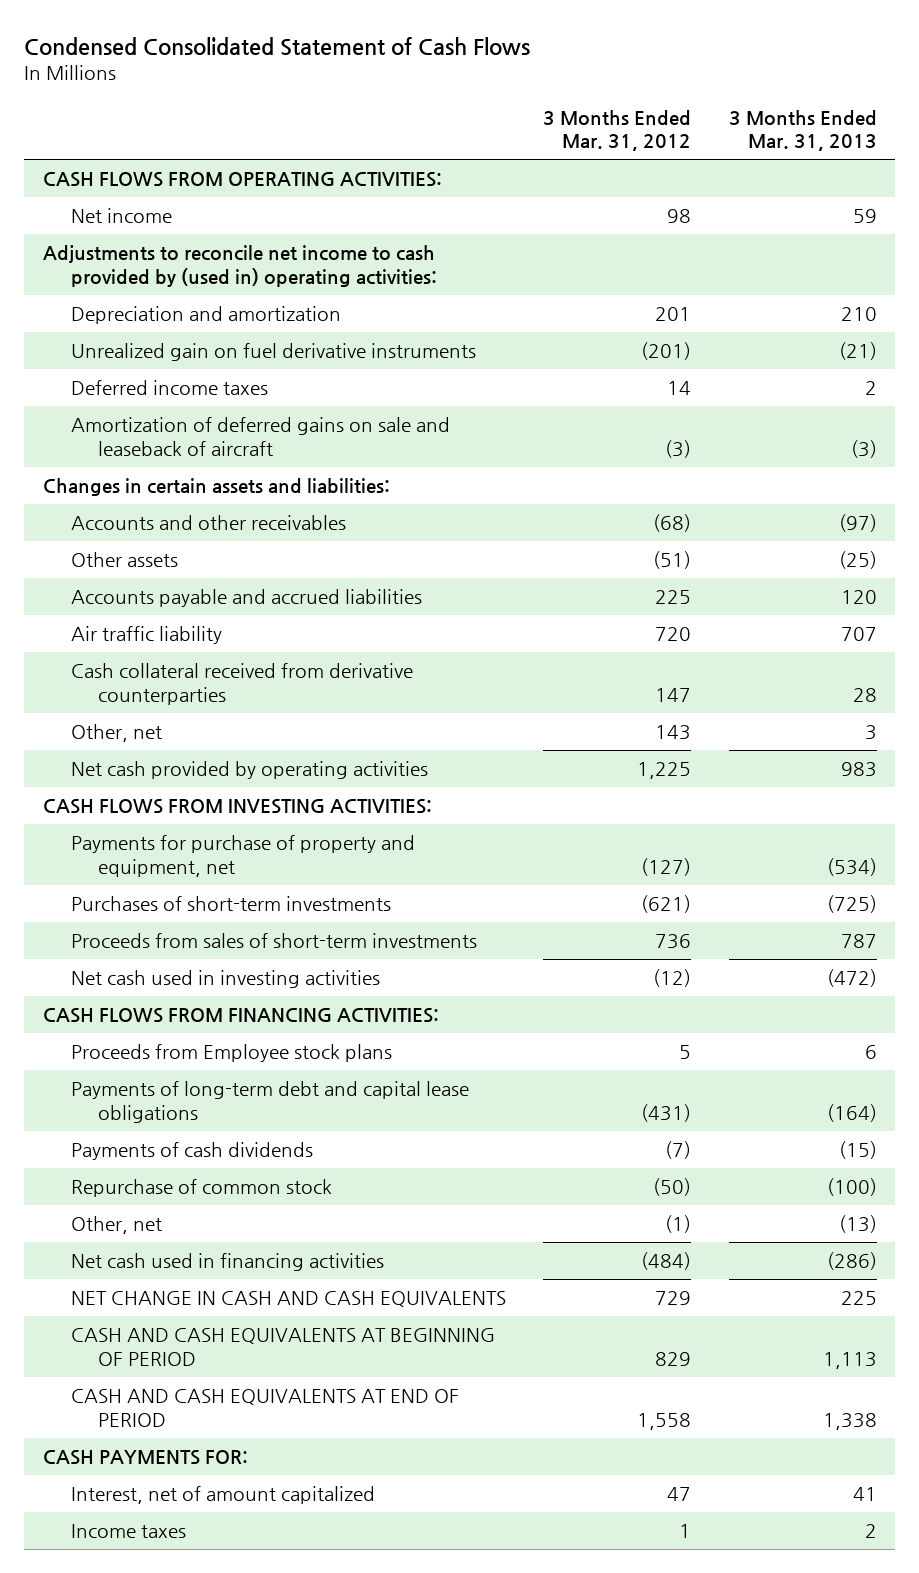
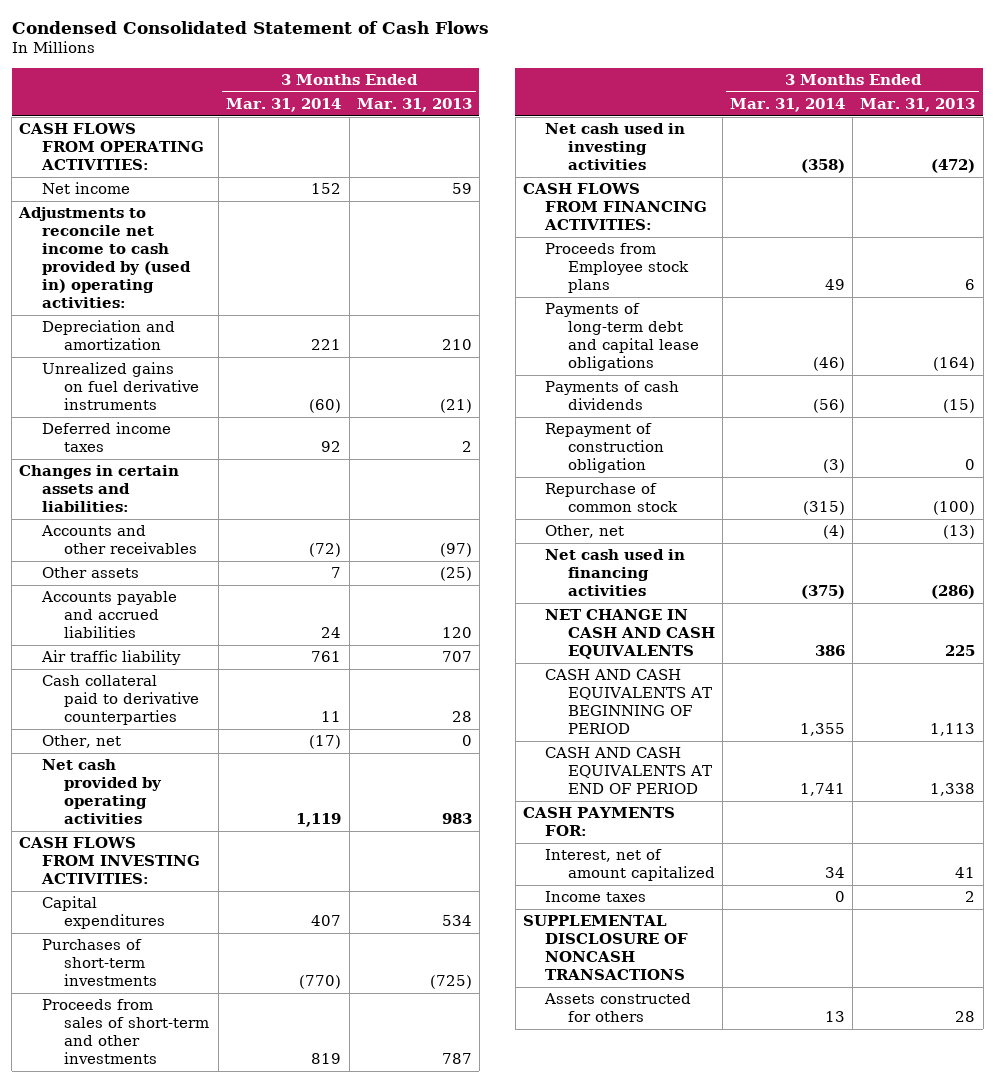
[543,109,692,152] 3 Months Ended Mar. 31, 2012 -> none
none -> [226,97,342,112] Mar. 31, 2014
[70,343,476,362] Unrealized gain on fuel derivative instruments -> [41,362,199,411] Unrealized gains on fuel derivative instruments
[70,417,450,456] Amortization of deferred gains on sale and leaseback of aircraft -> none
[70,663,413,705] Cash collateral received from derivative counterparties -> [41,675,199,726] Cash collateral paid to derivative counterparties
[864,725,877,741] 3 -> [461,735,472,747] 0
[70,835,415,877] Payments for purchase of property and equipment, net -> none
none -> [41,896,165,930] Capital expenditures
[70,933,477,949] Proceeds from sales of short-term investments -> [41,999,209,1065] Proceeds from sales of short-term and other investments
none -> [545,423,664,474] Repayment of construction obligation
none -> [523,915,689,981] SUPPLEMENTAL DISCLOSURE OF NONCASH TRANSACTIONS
none -> [544,993,692,1023] Assets constructed for others

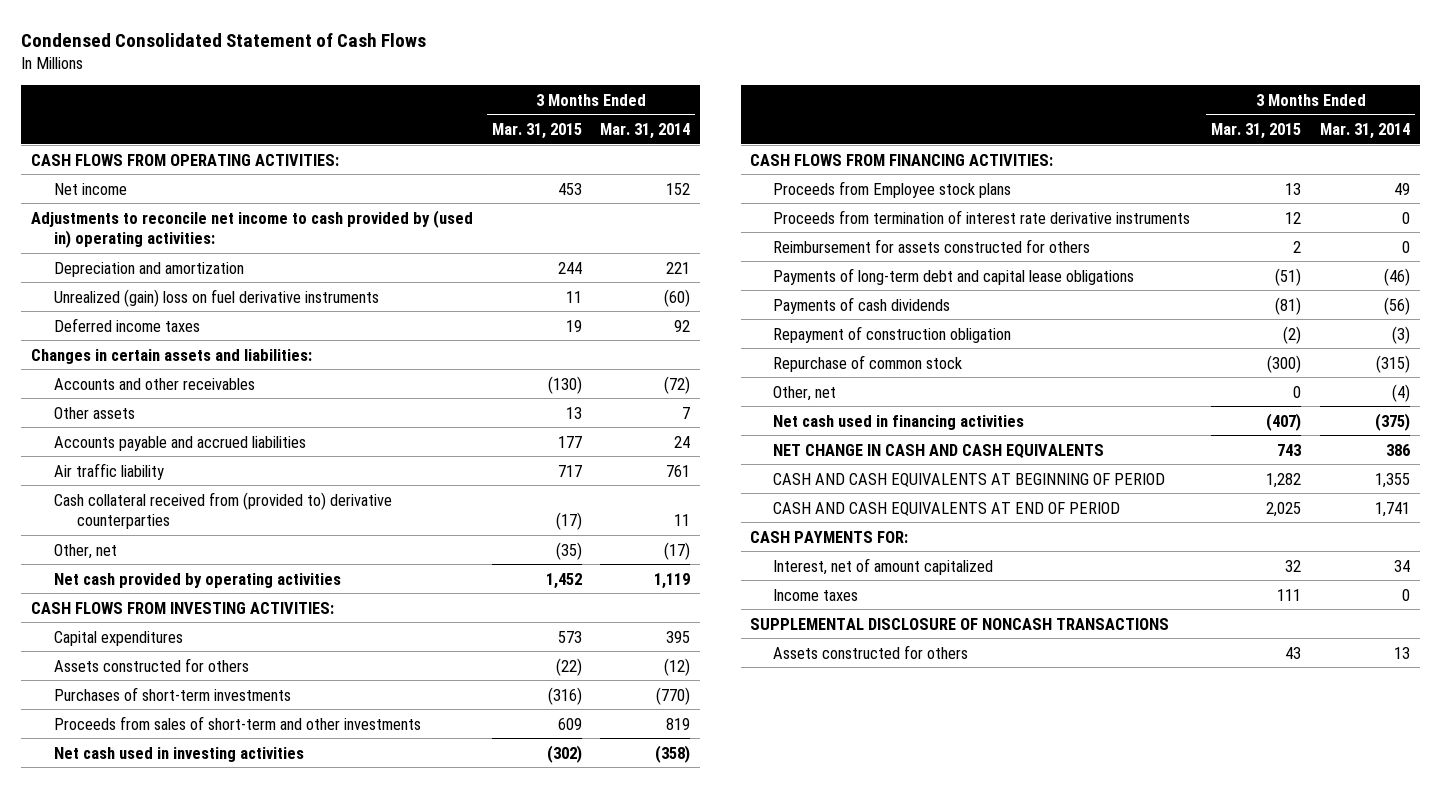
[356,97,472,112] Mar. 31, 2013 -> none
none -> [491,123,582,140] Mar. 31, 2015
[41,362,199,411] Unrealized gains on fuel derivative instruments -> [53,288,379,307] Unrealized (gain) loss on fuel derivative instruments
[41,675,199,726] Cash collateral paid to derivative counterparties -> [53,491,392,530] Cash collateral received from (provided to) derivative counterparties
[311,915,342,927] 407 -> [666,630,691,643] 395
none -> [53,657,249,672] Assets constructed for others
none -> [773,209,1191,224] Proceeds from termination of interest rate derivative instruments
none -> [773,238,1091,253] Reimbursement for assets constructed for others

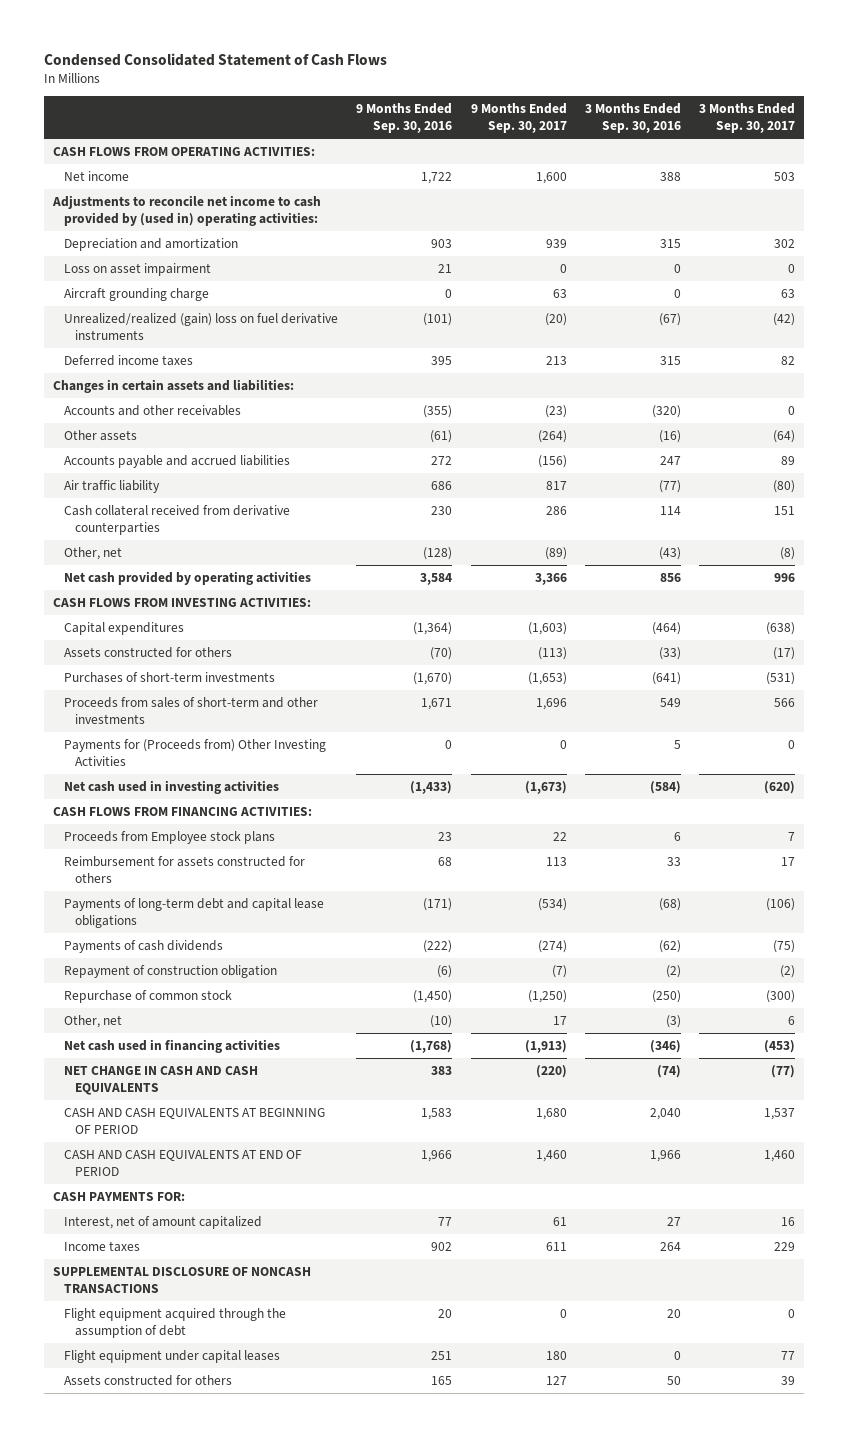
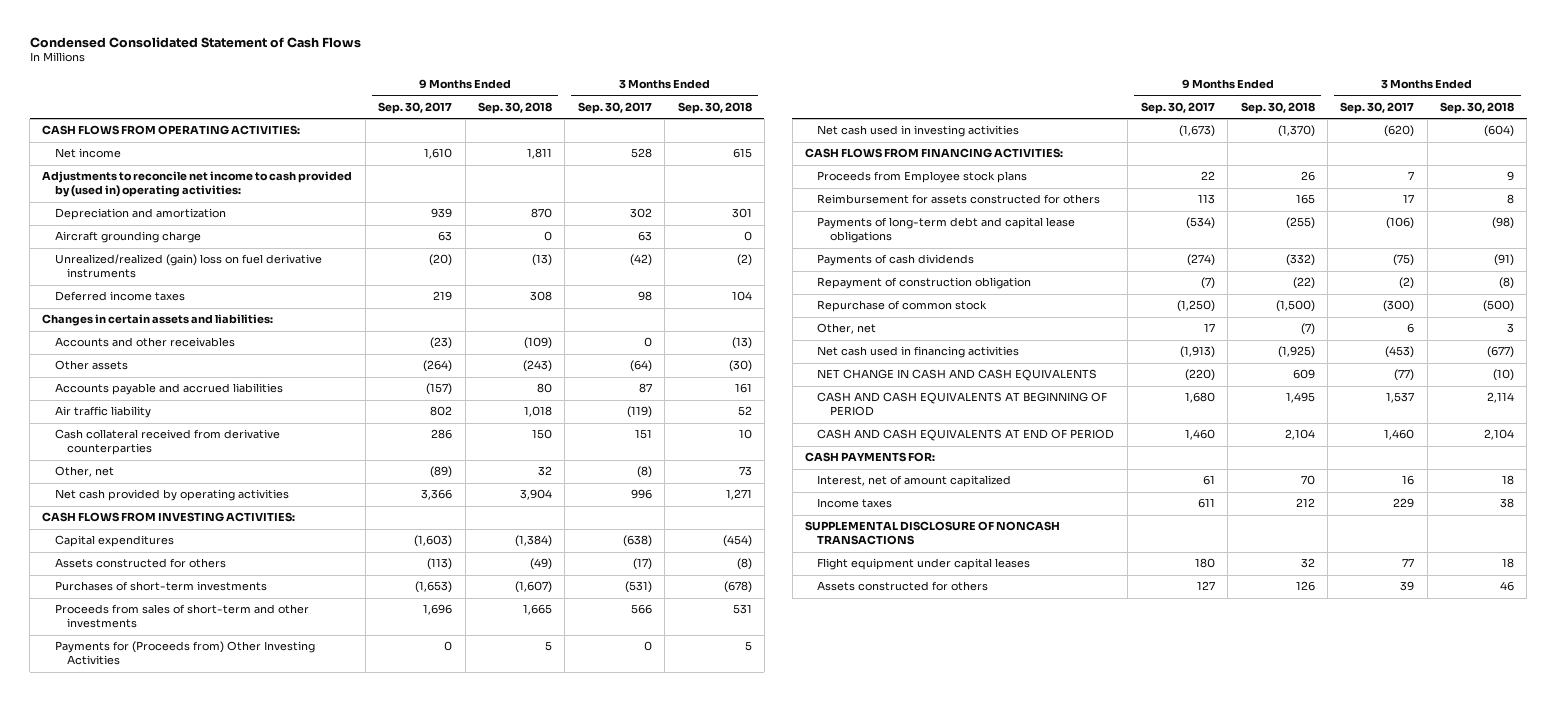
[356,103,453,133] 9 Months Ended Sep. 30, 2016 -> none
[584,103,681,133] 3 Months Ended Sep. 30, 2016 -> none
none -> [477,101,552,114] Sep. 30, 2018
none -> [677,101,752,114] Sep. 30, 2018
[535,171,567,184] 1,600 -> [424,148,453,160] 1,610
[774,171,796,181] 503 -> [630,148,652,159] 528
[64,262,212,276] Loss on asset impairment -> none
[545,355,567,365] 213 -> [433,291,453,302] 219
[781,355,796,365] 82 -> [637,291,652,302] 98
[537,454,567,468] (156) -> [426,383,453,396] (157)
[781,455,796,465] 89 -> [638,383,652,394] 87
[545,480,567,490] 817 -> [430,406,453,417] 802
[773,479,796,493] (80) -> [626,406,652,419] (119)
[64,1307,287,1338] Flight equipment acquired through the assumption of debt -> none

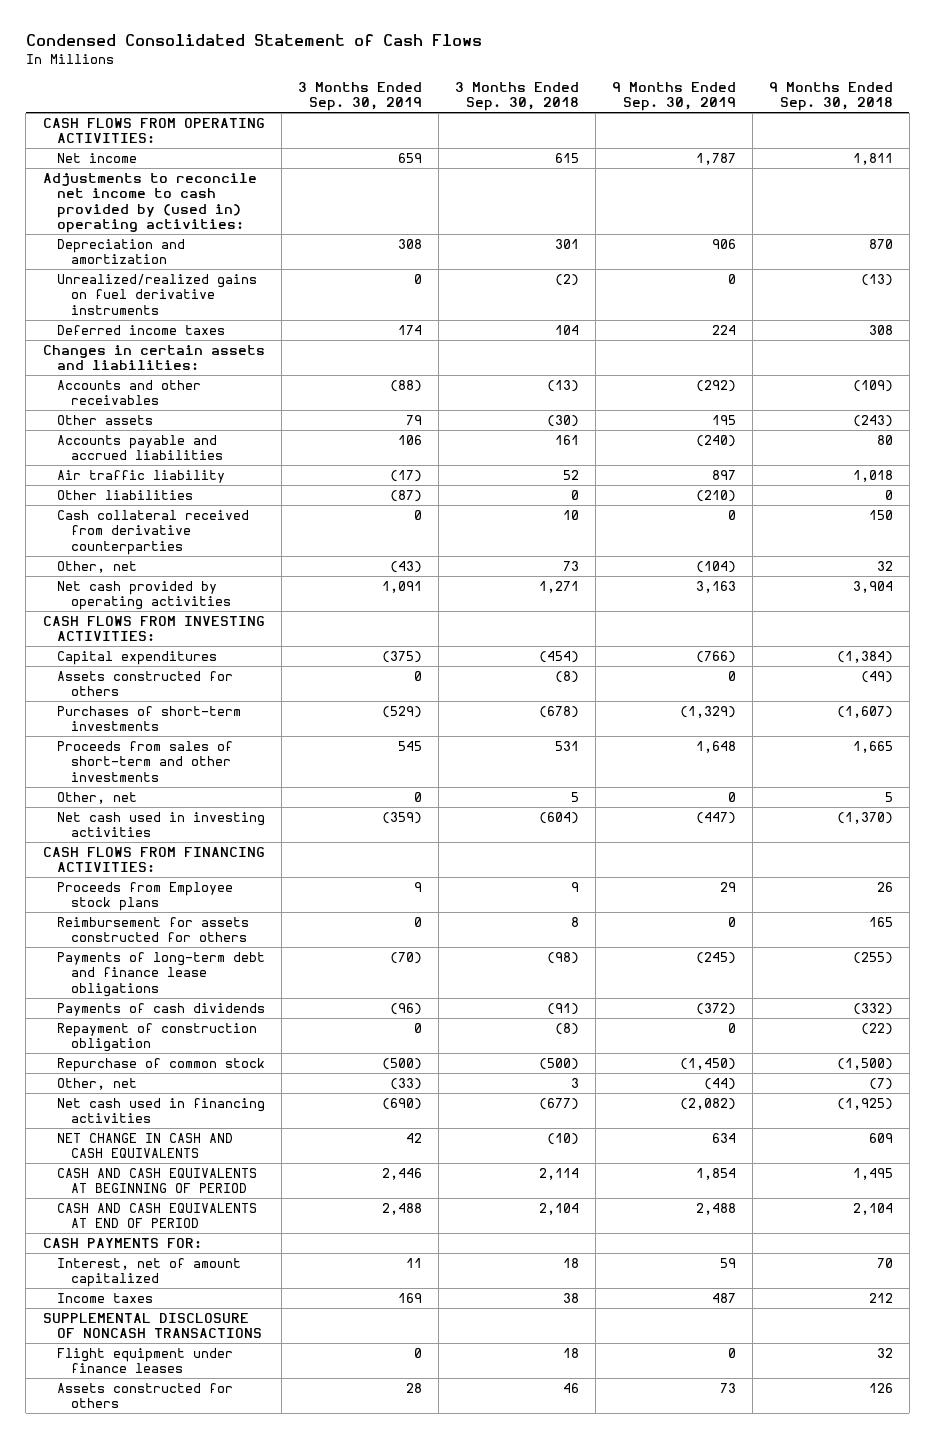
[378,101,453,114] Sep. 30, 2017 -> none
[577,101,652,114] Sep. 30, 2017 -> none
none -> [297,81,422,112] 3 Months Ended Sep. 30, 2019
none -> [611,81,736,112] 9 Months Ended Sep. 30, 2019
[54,231,201,244] Aircraft grounding charge -> none
[54,254,322,279] Unrealized/realized (gain) loss on fuel derivative instruments -> [56,273,257,315] Unrealized/realized gains on fuel derivative instruments
none -> [56,489,193,500] Other liabilities
[54,641,315,666] Payments for (Proceeds from) Other Investing Activities -> [56,791,137,804] Other, net
[817,217,1076,244] Payments of long-term debt and capital lease obligations -> [56,951,265,997] Payments of long-term debt and finance lease obligations
[817,558,1031,571] Flight equipment under capital leases -> [56,1347,233,1374] Flight equipment under finance leases

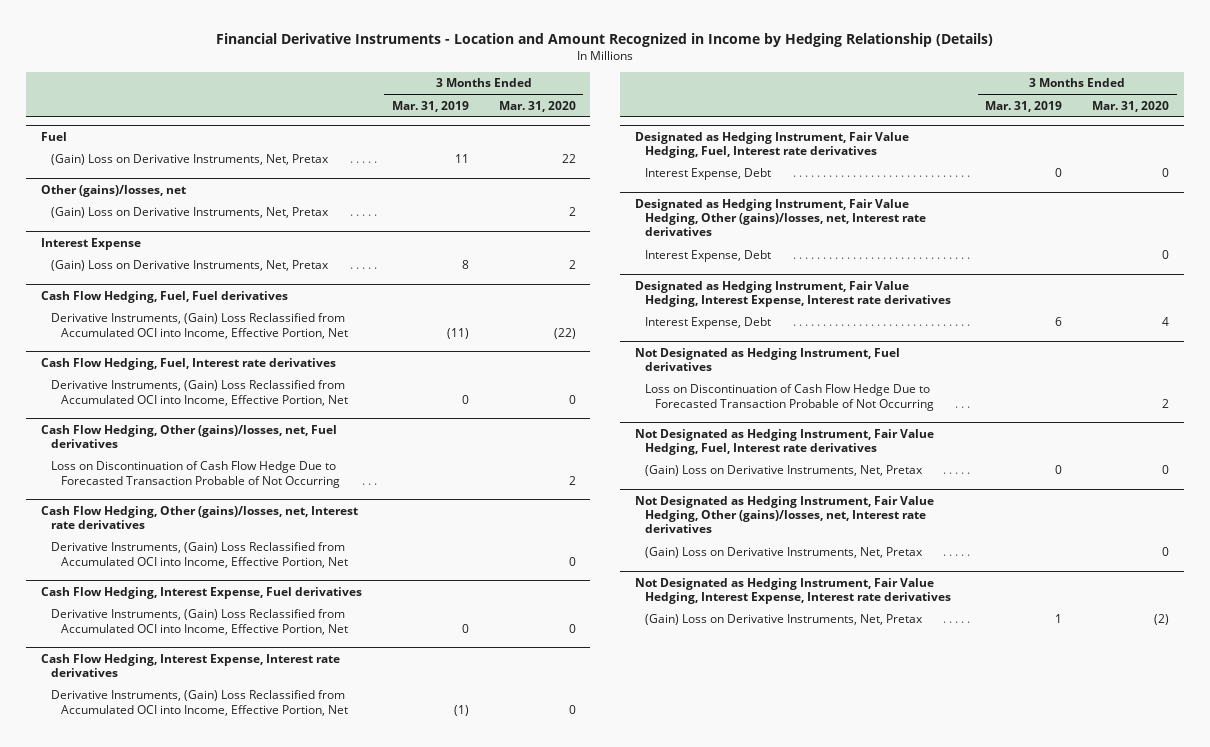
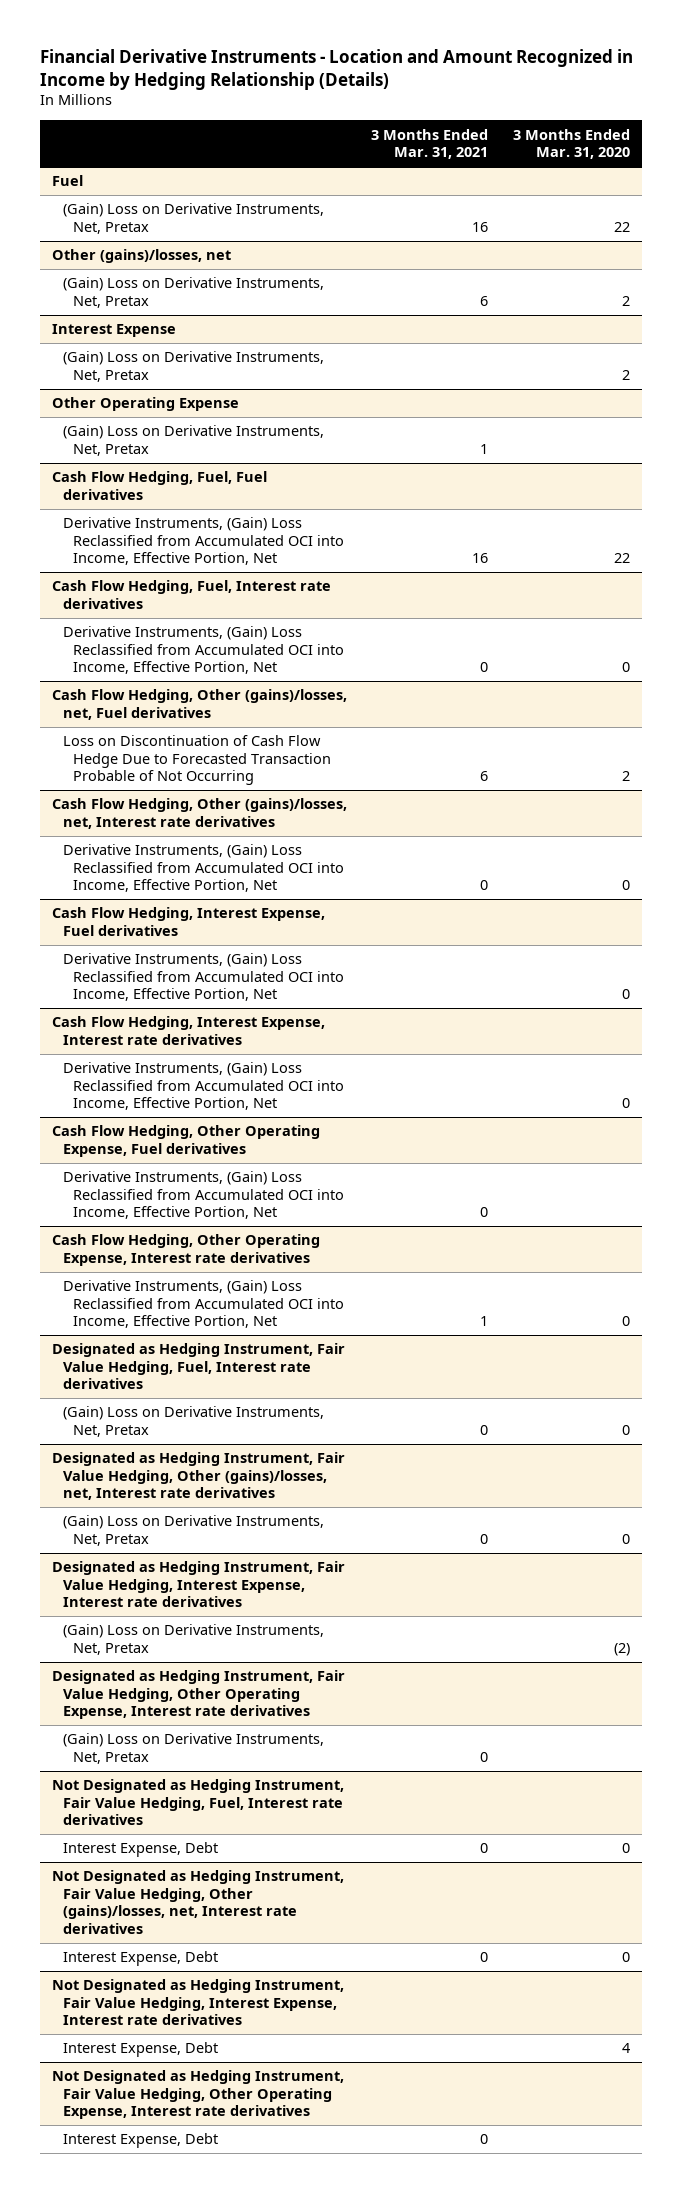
[391,100,469,112] Mar. 31, 2019 -> none
none -> [371,128,489,160] 3 Months Ended Mar. 31, 2021
none -> [52,397,240,412] Other Operating Expense
none -> [62,425,324,456] (Gain) Loss on Derivative Instruments, Net, Pretax
[553,327,576,339] (22) -> [613,553,630,564] 22
none -> [52,1125,321,1157] Cash Flow Hedging, Other Operating Expense, Fuel derivatives
none -> [62,1171,345,1220] Derivative Instruments, (Gain) Loss Reclassified from Accumulated OCI into Income, Effective Portion, Net
none -> [52,1234,321,1266] Cash Flow Hedging, Other Operating Expense, Interest rate derivatives
none -> [62,1280,345,1329] Derivative Instruments, (Gain) Loss Reclassified from Accumulated OCI into Income, Effective Portion, Net
[644,168,771,181] Interest Expense, Debt -> none
none -> [62,1406,324,1437] (Gain) Loss on Derivative Instruments, Net, Pretax
[644,250,771,263] Interest Expense, Debt -> none
none -> [62,1515,324,1546] (Gain) Loss on Derivative Instruments, Net, Pretax
[644,317,771,330] Interest Expense, Debt -> none
[634,347,900,371] Not Designated as Hedging Instrument, Fuel derivatives -> none
[644,384,935,411] Loss on Discontinuation of Cash Flow Hedge Due to Forecasted Transaction Probable of Not Occurring -> none
none -> [62,1624,324,1655] (Gain) Loss on Derivative Instruments, Net, Pretax
none -> [52,1670,346,1720] Designated as Hedging Instrument, Fair Value Hedging, Other Operating Expense, Interest rate derivatives
none -> [62,1733,324,1764] (Gain) Loss on Derivative Instruments, Net, Pretax
[644,465,923,477] (Gain) Loss on Derivative Instruments, Net, Pretax -> none
none -> [62,1842,218,1858] Interest Expense, Debt
[644,547,923,559] (Gain) Loss on Derivative Instruments, Net, Pretax -> none
none -> [62,1951,218,1967] Interest Expense, Debt
[644,614,923,626] (Gain) Loss on Derivative Instruments, Net, Pretax -> none
none -> [62,2042,218,2058] Interest Expense, Debt
none -> [52,2070,345,2120] Not Designated as Hedging Instrument, Fair Value Hedging, Other Operating Expense, Interest rate derivatives
none -> [62,2133,218,2149] Interest Expense, Debt

